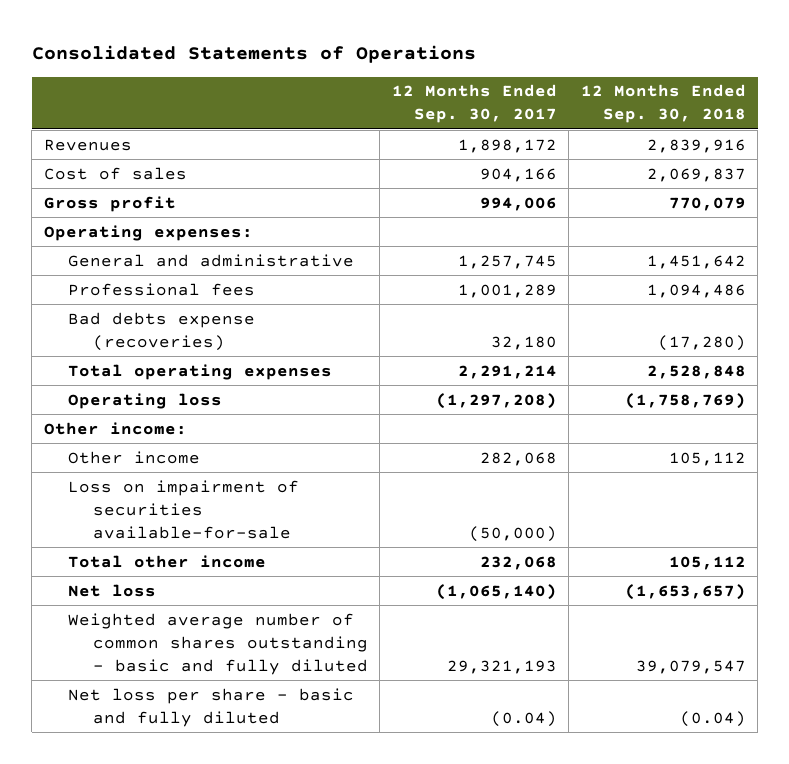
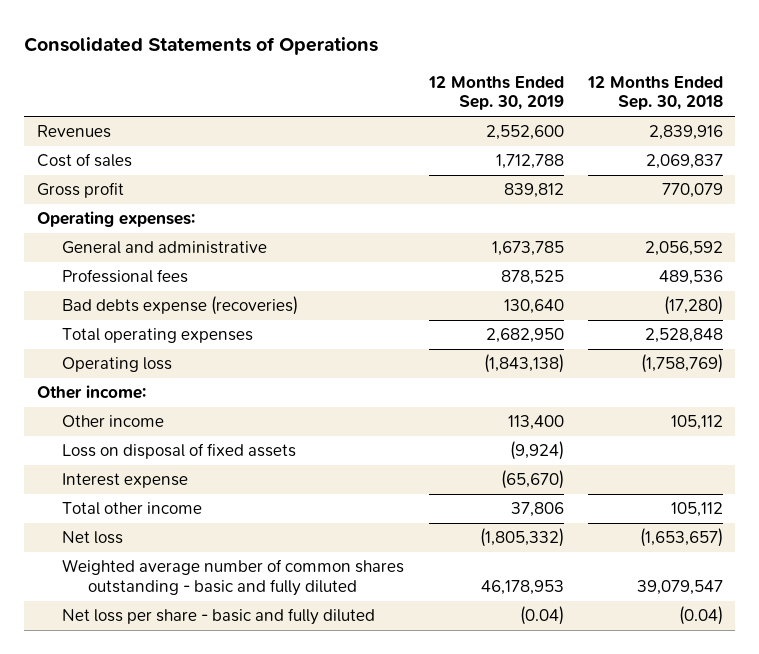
[391,84,557,124] 12 Months Ended Sep. 30, 2017 -> none
none -> [427,75,564,111] 12 Months Ended Sep. 30, 2019
[646,254,746,269] 1,451,642 -> [644,241,723,257] 2,056,592
[646,283,746,298] 1,094,486 -> [658,270,723,286] 489,536
[68,479,300,539] Loss on impairment of securities available-for-sale -> none
none -> [62,443,297,460] Loss on disposal of fixed assets
none -> [62,473,189,489] Interest expense

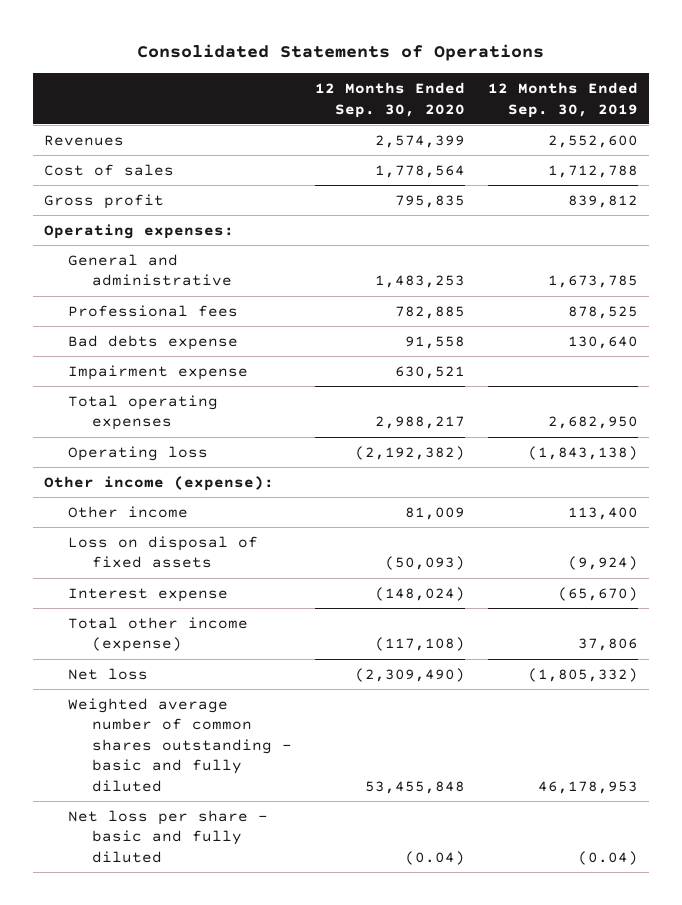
[586,75,723,111] 12 Months Ended Sep. 30, 2018 -> none
none -> [315,82,466,118] 12 Months Ended Sep. 30, 2020
[62,296,299,316] Bad debts expense (recoveries) -> [68,334,239,350] Bad debts expense
none -> [68,364,249,380] Impairment expense
[36,385,146,400] Other income: -> [43,475,274,491] Other income (expense):
[62,502,203,516] Total other income -> [68,616,249,653] Total other income (expense)

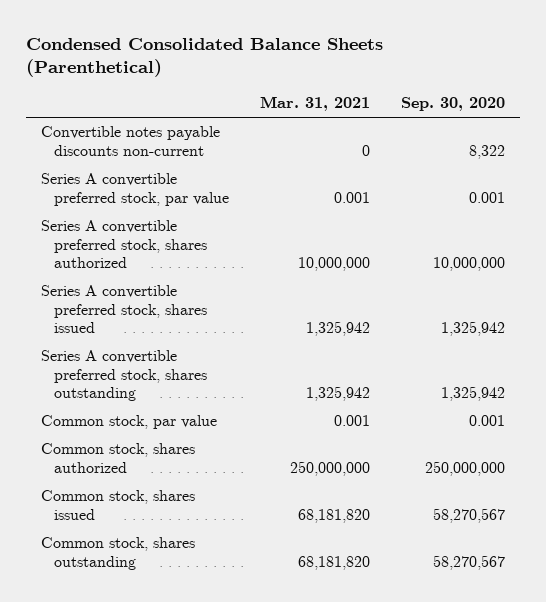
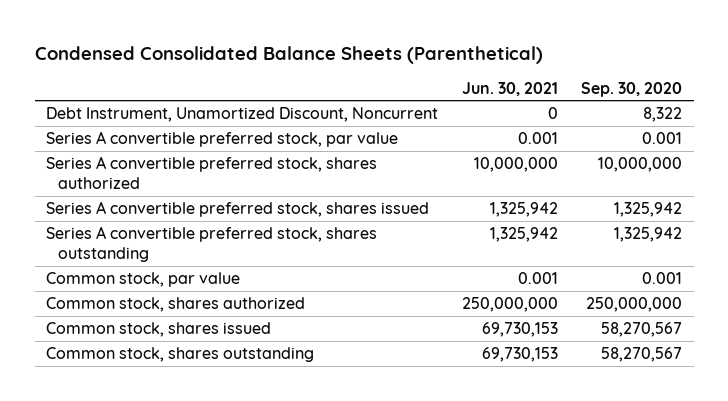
[259,96,370,112] Mar. 31, 2021 -> none
none -> [461,81,558,96] Jun. 30, 2021
[41,126,221,156] Convertible notes payable discounts non-current -> [46,107,439,123] Debt Instrument, Unamortized Discount, Noncurrent

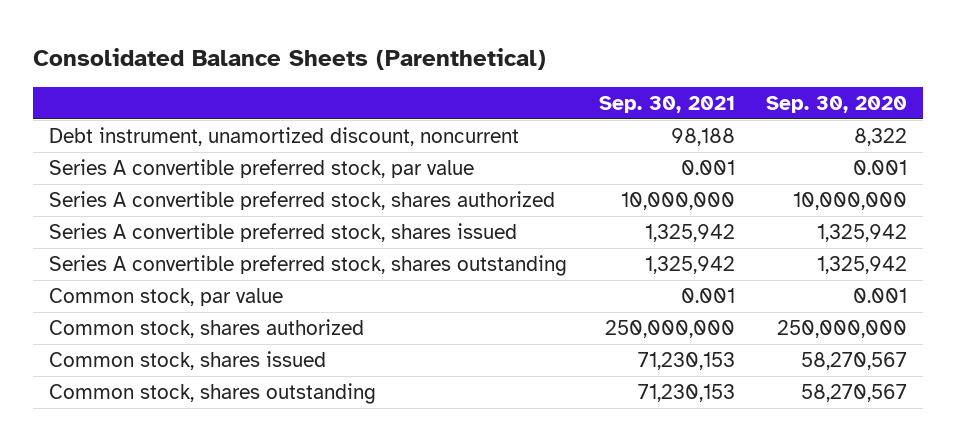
[34,45,543,64] Condensed Consolidated Balance Sheets (Parenthetical) -> [33,47,547,70] Consolidated Balance Sheets (Parenthetical)
[461,81,558,96] Jun. 30, 2021 -> none
none -> [598,95,735,113] Sep. 30, 2021
[46,107,439,123] Debt Instrument, Unamortized Discount, Noncurrent -> [49,127,520,147] Debt instrument, unamortized discount, noncurrent

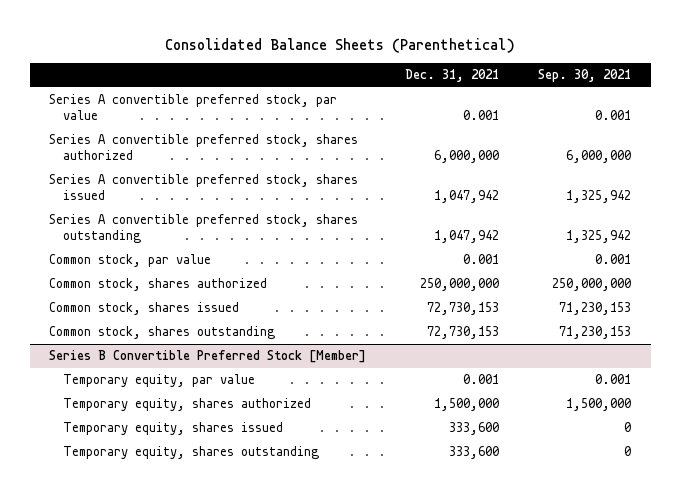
[766,95,908,113] Sep. 30, 2020 -> none
none -> [405,69,500,83] Dec. 31, 2021
[49,127,520,147] Debt instrument, unamortized discount, noncurrent -> none
[620,192,735,211] 10,000,000 -> [566,150,632,164] 6,000,000
none -> [49,350,367,364] Series B Convertible Preferred Stock [Member]
none -> [63,374,256,388] Temporary equity, par value
none -> [63,398,312,412] Temporary equity, shares authorized
none -> [63,422,284,436] Temporary equity, shares issued
none -> [63,446,320,460] Temporary equity, shares outstanding

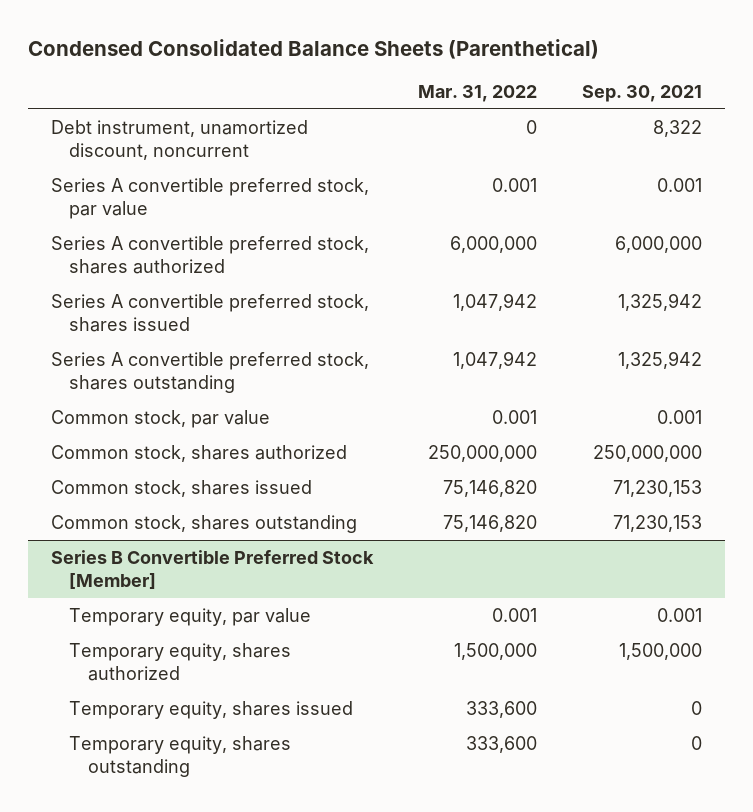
[165,37,516,53] Consolidated Balance Sheets (Parenthetical) -> [27,38,599,59] Condensed Consolidated Balance Sheets (Parenthetical)
[405,69,500,83] Dec. 31, 2021 -> none
none -> [417,84,537,102] Mar. 31, 2022
none -> [50,120,308,161] Debt instrument, unamortized discount, noncurrent

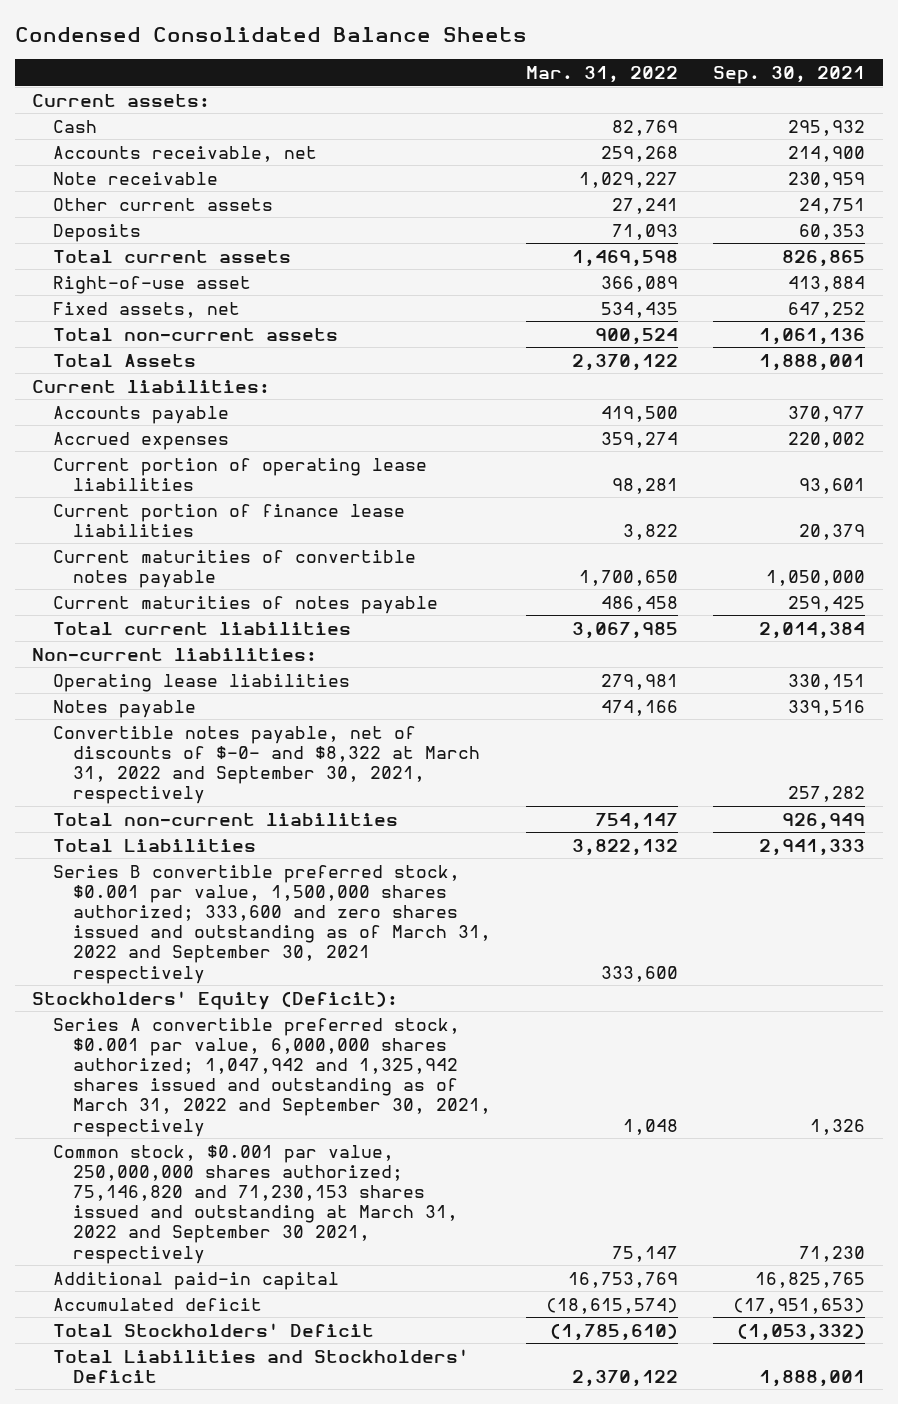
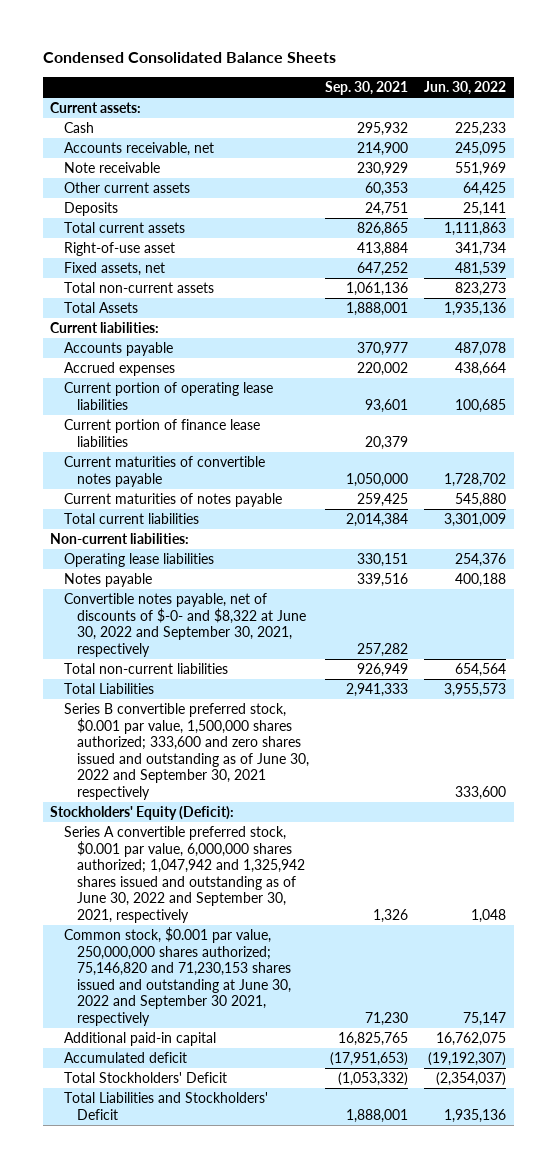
[526,66,679,84] Mar. 31, 2022 -> none
none -> [424,80,507,95] Jun. 30, 2022
[788,171,866,188] 230,959 -> [357,162,409,177] 230,929
[799,197,866,214] 24,751 -> [365,182,409,197] 60,353
[799,223,866,240] 60,353 -> [365,202,409,217] 24,751
[52,725,480,805] Convertible notes payable, net of discounts of $-0- and $8,322 at March 31, 2022 and September 30, 2021, respectively -> [63,593,307,657] Convertible notes payable, net of discounts of $-0- and $8,322 at June 30, 2022 and September 30, 2021, respectively
[52,864,491,984] Series B convertible preferred stock, $0.001 par value, 1,500,000 shares authorized; 333,600 and zero shares issued and outstanding as of March 31, 2022 and September 30, 2021 respectively -> [63,703,310,800] Series B convertible preferred stock, $0.001 par value, 1,500,000 shares authorized; 333,600 and zero shares issued and outstanding as of June 30, 2022 and September 30, 2021 respectively
[52,1017,491,1137] Series A convertible preferred stock, $0.001 par value, 6,000,000 shares authorized; 1,047,942 and 1,325,942 shares issued and outstanding as of March 31, 2022 and September 30, 2021, respectively -> [63,826,306,923] Series A convertible preferred stock, $0.001 par value, 6,000,000 shares authorized; 1,047,942 and 1,325,942 shares issued and outstanding as of June 30, 2022 and September 30, 2021, respectively
[52,1144,458,1264] Common stock, $0.001 par value, 250,000,000 shares authorized; 75,146,820 and 71,230,153 shares issued and outstanding at March 31, 2022 and September 30 2021, respectively -> [63,927,292,1026] Common stock, $0.001 par value, 250,000,000 shares authorized; 75,146,820 and 71,230,153 shares issued and outstanding at June 30, 2022 and September 30 2021, respectively

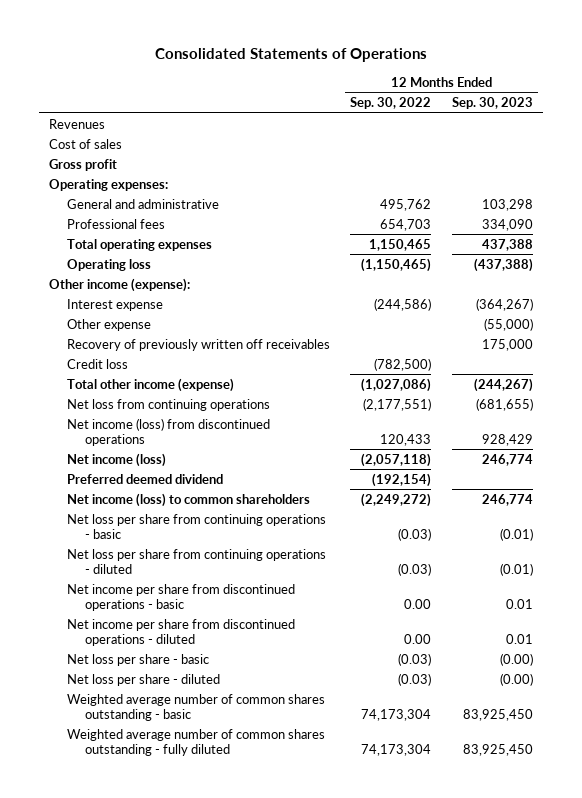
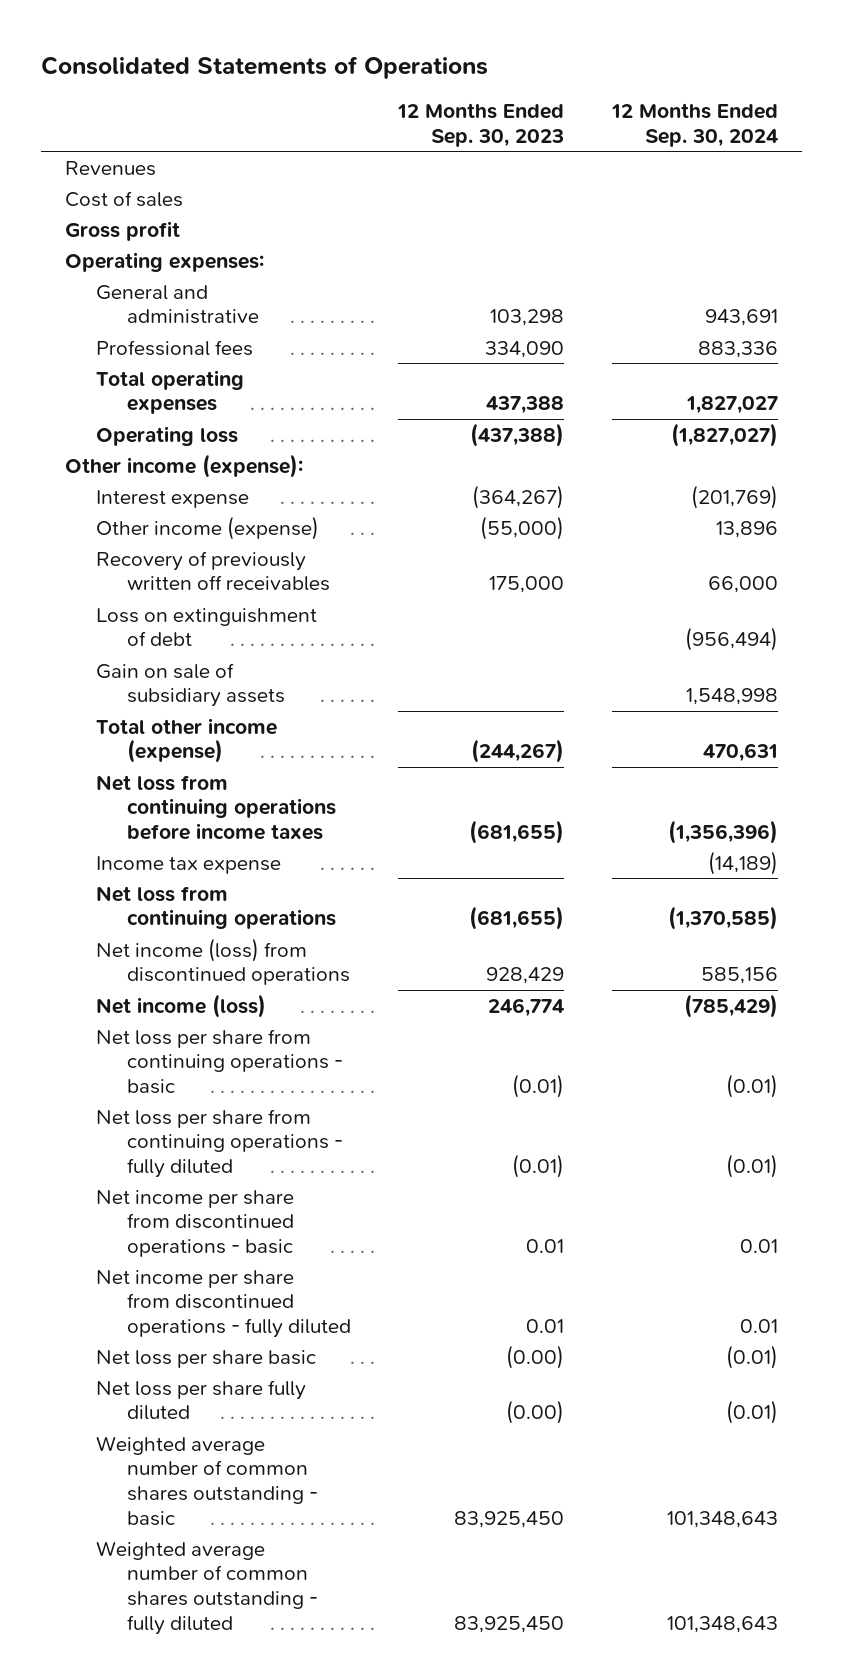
[350,97,432,110] Sep. 30, 2022 -> none
none -> [611,103,779,147] 12 Months Ended Sep. 30, 2024
[66,318,151,331] Other expense -> [96,515,320,540] Other income (expense)
[66,358,128,369] Credit loss -> none
none -> [96,607,318,647] Loss on extinguishment of debt
none -> [96,662,285,708] Gain on sale of subsidiary assets
none -> [96,774,336,841] Net loss from continuing operations before income taxes
none -> [96,855,282,874] Income tax expense
[66,473,223,484] Preferred deemed dividend -> none
[66,492,310,507] Net income (loss) to common shareholders -> none
[66,548,326,574] Net loss per share from continuing operations - diluted -> [96,1108,343,1179] Net loss per share from continuing operations - fully diluted
[66,618,295,646] Net income per share from discontinued operations - diluted -> [96,1269,351,1339] Net income per share from discontinued operations - fully diluted
[66,653,209,666] Net loss per share - basic -> [96,1349,317,1368] Net loss per share basic
[66,673,220,686] Net loss per share - diluted -> [96,1379,307,1421] Net loss per share fully diluted

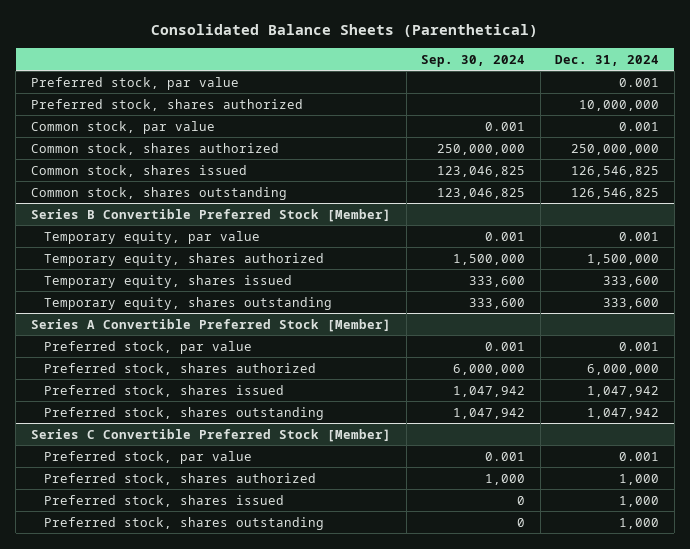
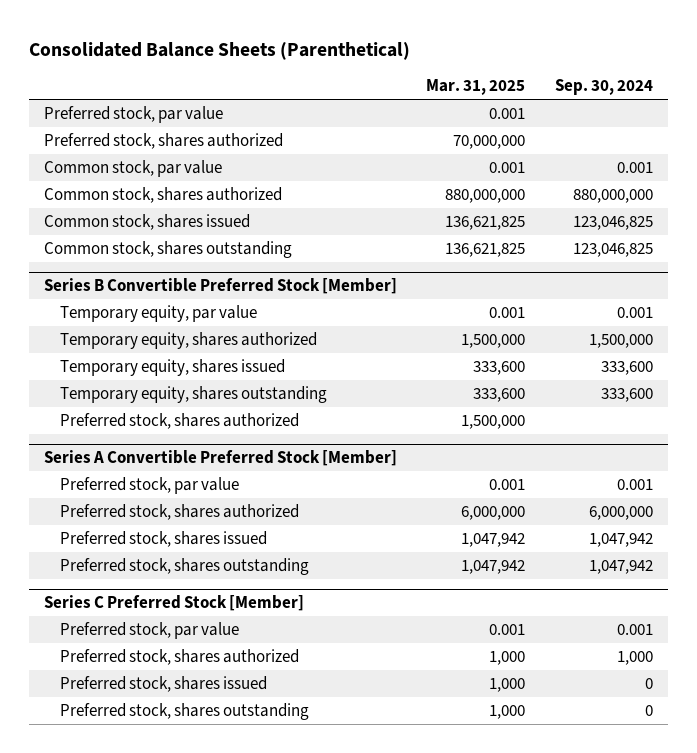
[555,54,660,66] Dec. 31, 2024 -> none
none -> [426,79,526,96] Mar. 31, 2025
[437,143,526,155] 250,000,000 -> [573,188,654,203] 880,000,000
none -> [60,412,300,429] Preferred stock, shares authorized
[30,428,391,442] Series C Convertible Preferred Stock [Member] -> [43,595,304,612] Series C Preferred Stock [Member]

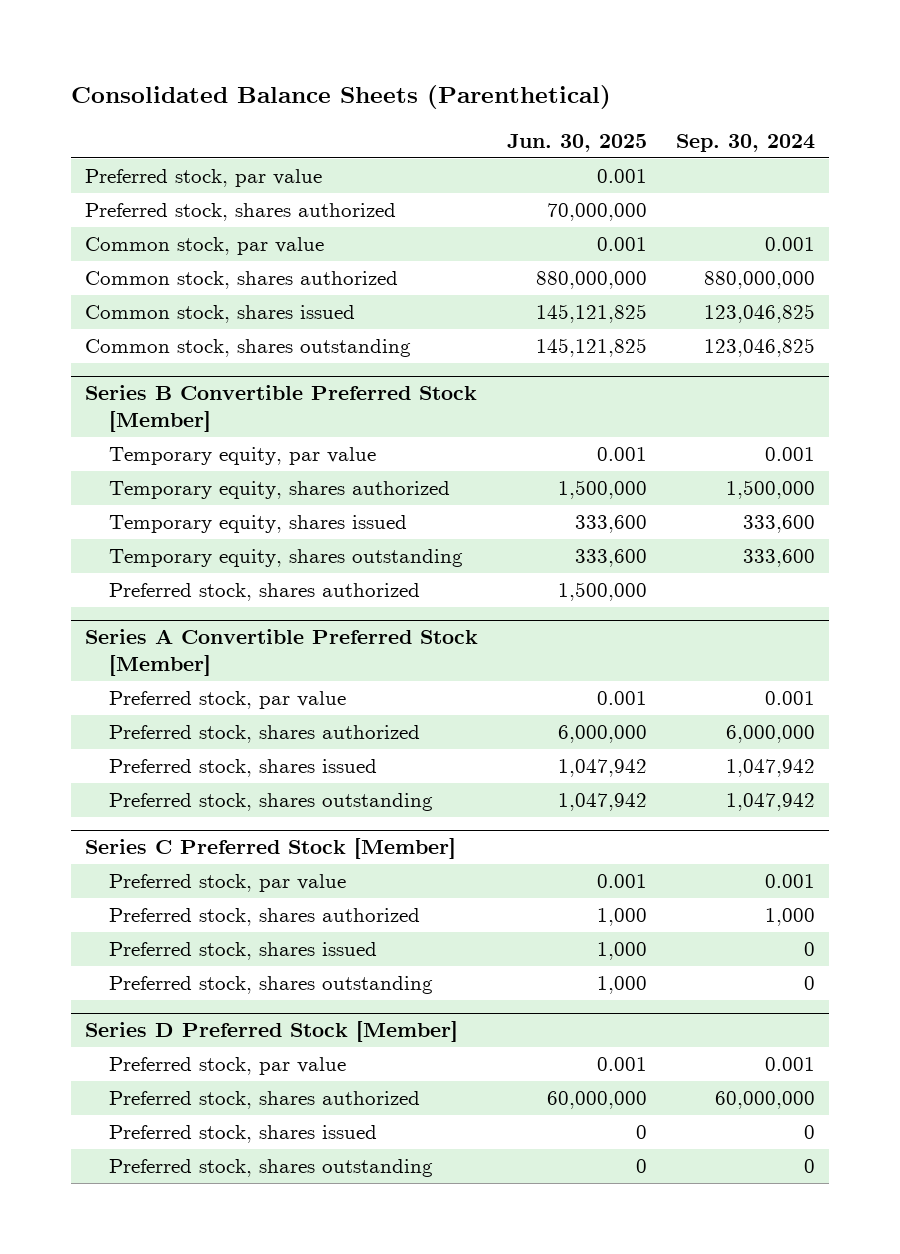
[426,79,526,96] Mar. 31, 2025 -> none
none -> [506,134,647,153] Jun. 30, 2025
none -> [84,1021,458,1043] Series D Preferred Stock [Member]
none -> [108,1057,346,1076] Preferred stock, par value
none -> [108,1091,420,1110] Preferred stock, shares authorized
none -> [108,1125,377,1144] Preferred stock, shares issued
none -> [108,1159,433,1178] Preferred stock, shares outstanding

